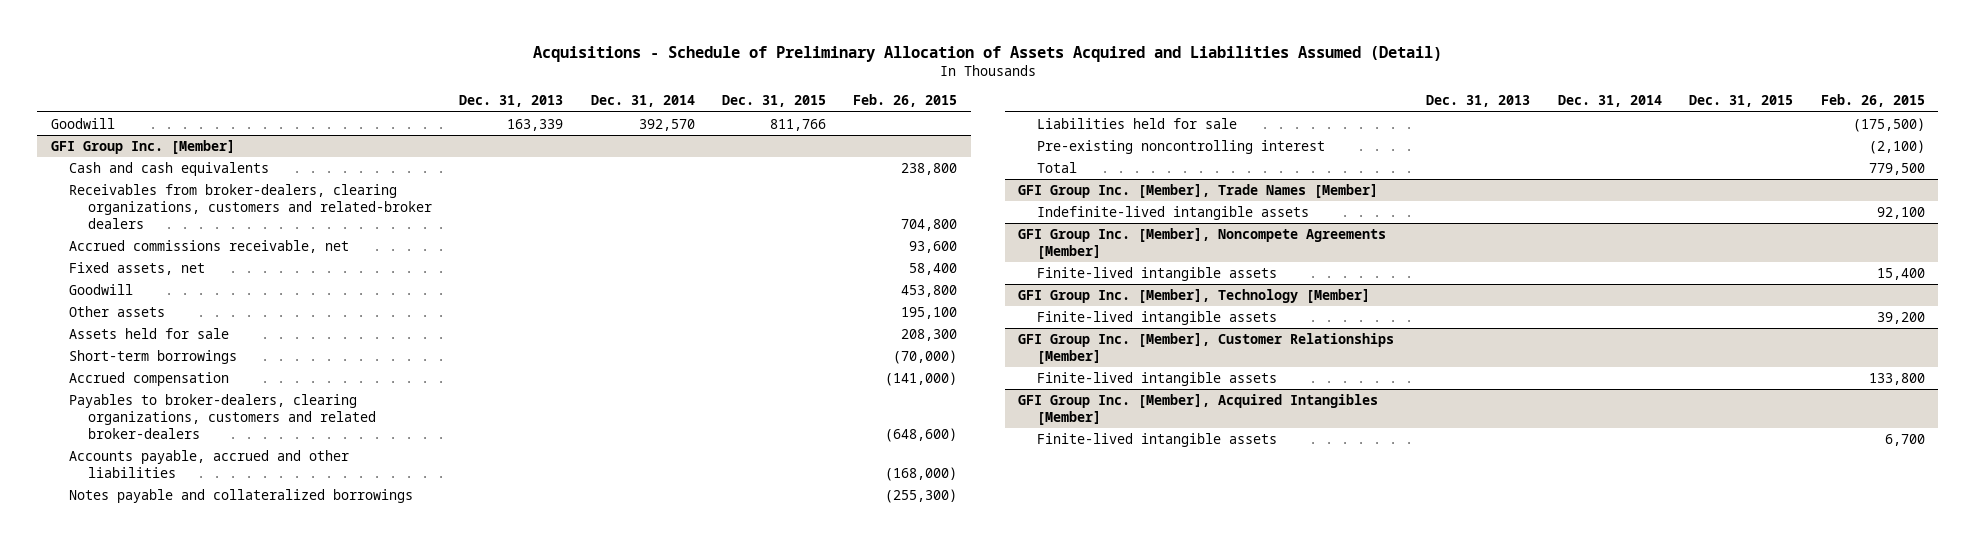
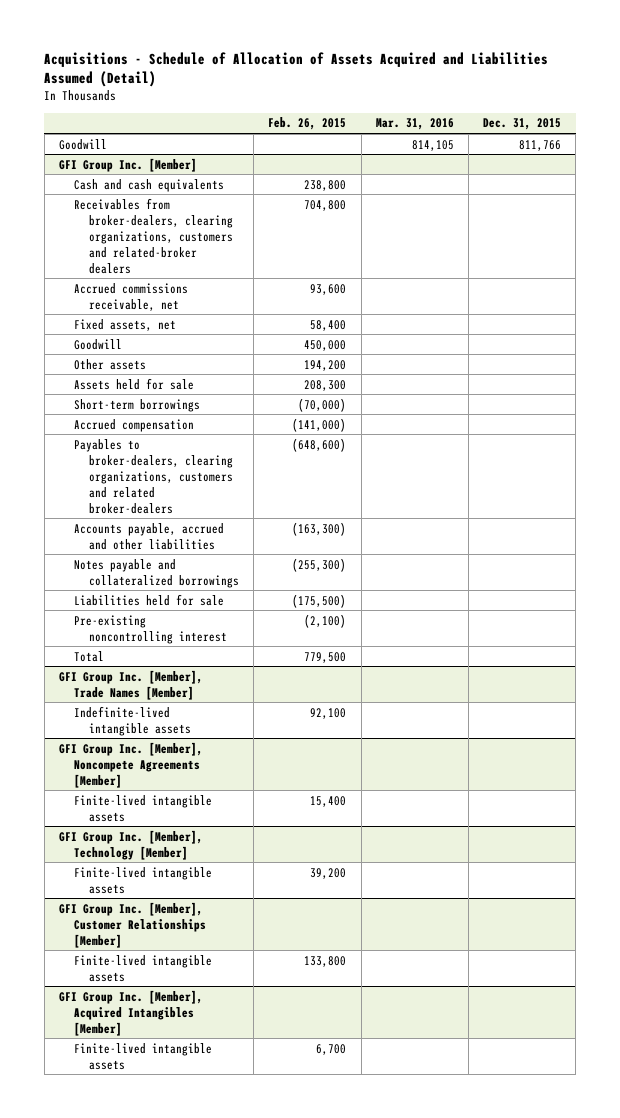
[532,46,1442,63] Acquisitions - Schedule of Preliminary Allocation of Assets Acquired and Liabilities Assumed (Detail) -> [44,51,549,88] Acquisitions - Schedule of Allocation of Assets Acquired and Liabilities Assumed (Detail)
[459,95,564,108] Dec. 31, 2013 -> none
[590,95,695,108] Dec. 31, 2014 -> none
none -> [375,118,454,131] Mar. 31, 2016
[901,284,958,297] 453,800 -> [304,339,347,351] 450,000
[901,306,958,319] 195,100 -> [304,359,347,371] 194,200
[885,466,958,481] (168,000) -> [292,521,347,536] (163,300)

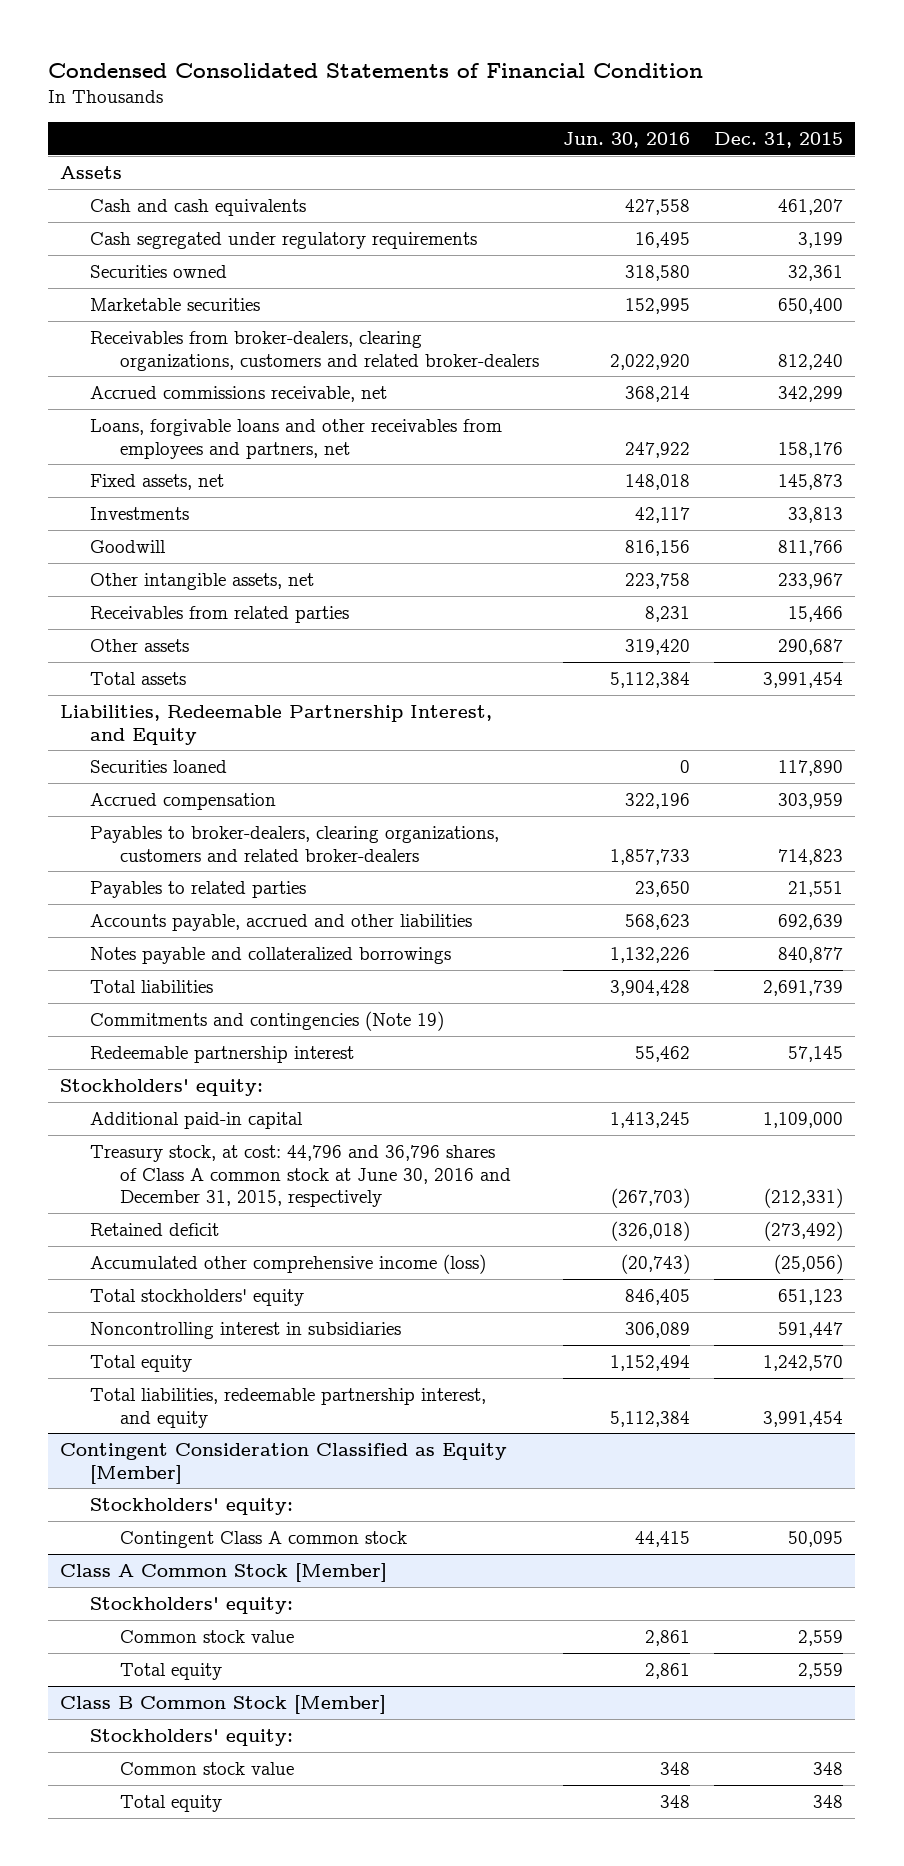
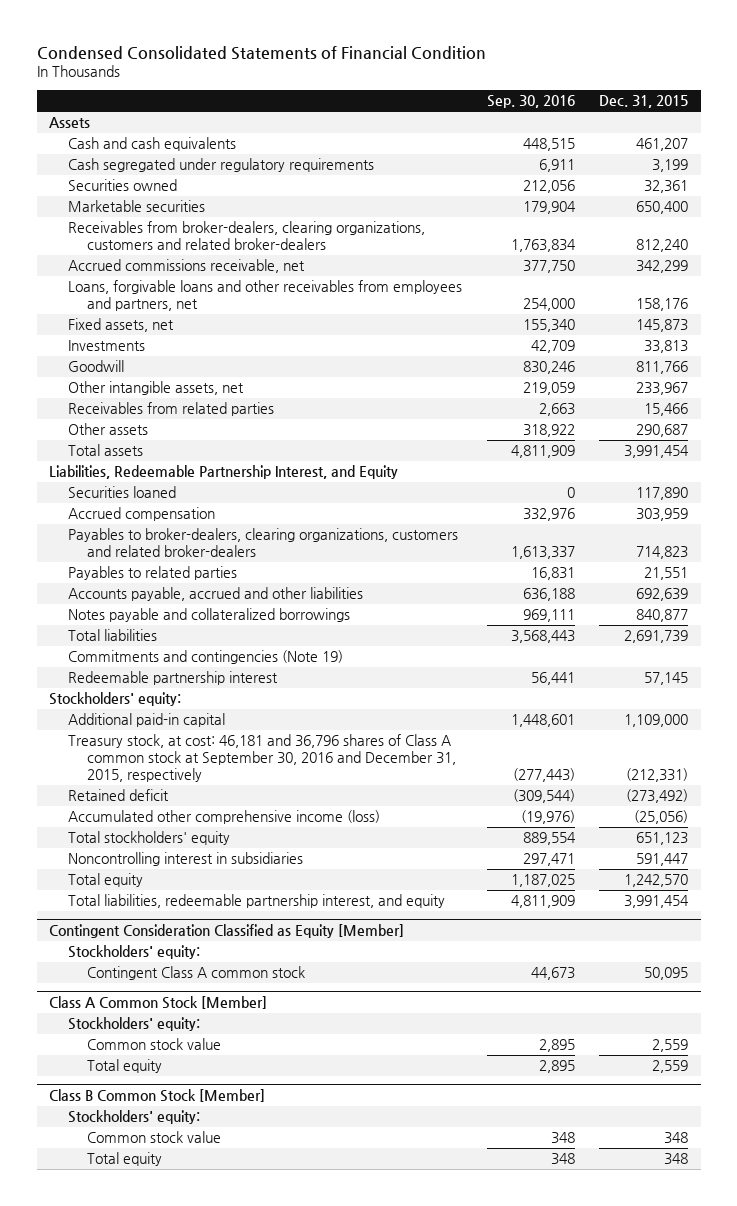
[562,132,690,149] Jun. 30, 2016 -> none
none -> [486,95,575,109] Sep. 30, 2016
[89,1144,511,1208] Treasury stock, at cost: 44,796 and 36,796 shares of Class A common stock at June 30, 2016 and December 31, 2015, respectively -> [68,734,457,783] Treasury stock, at cost: 46,181 and 36,796 shares of Class A common stock at September 30, 2016 and December 31, 2015, respectively

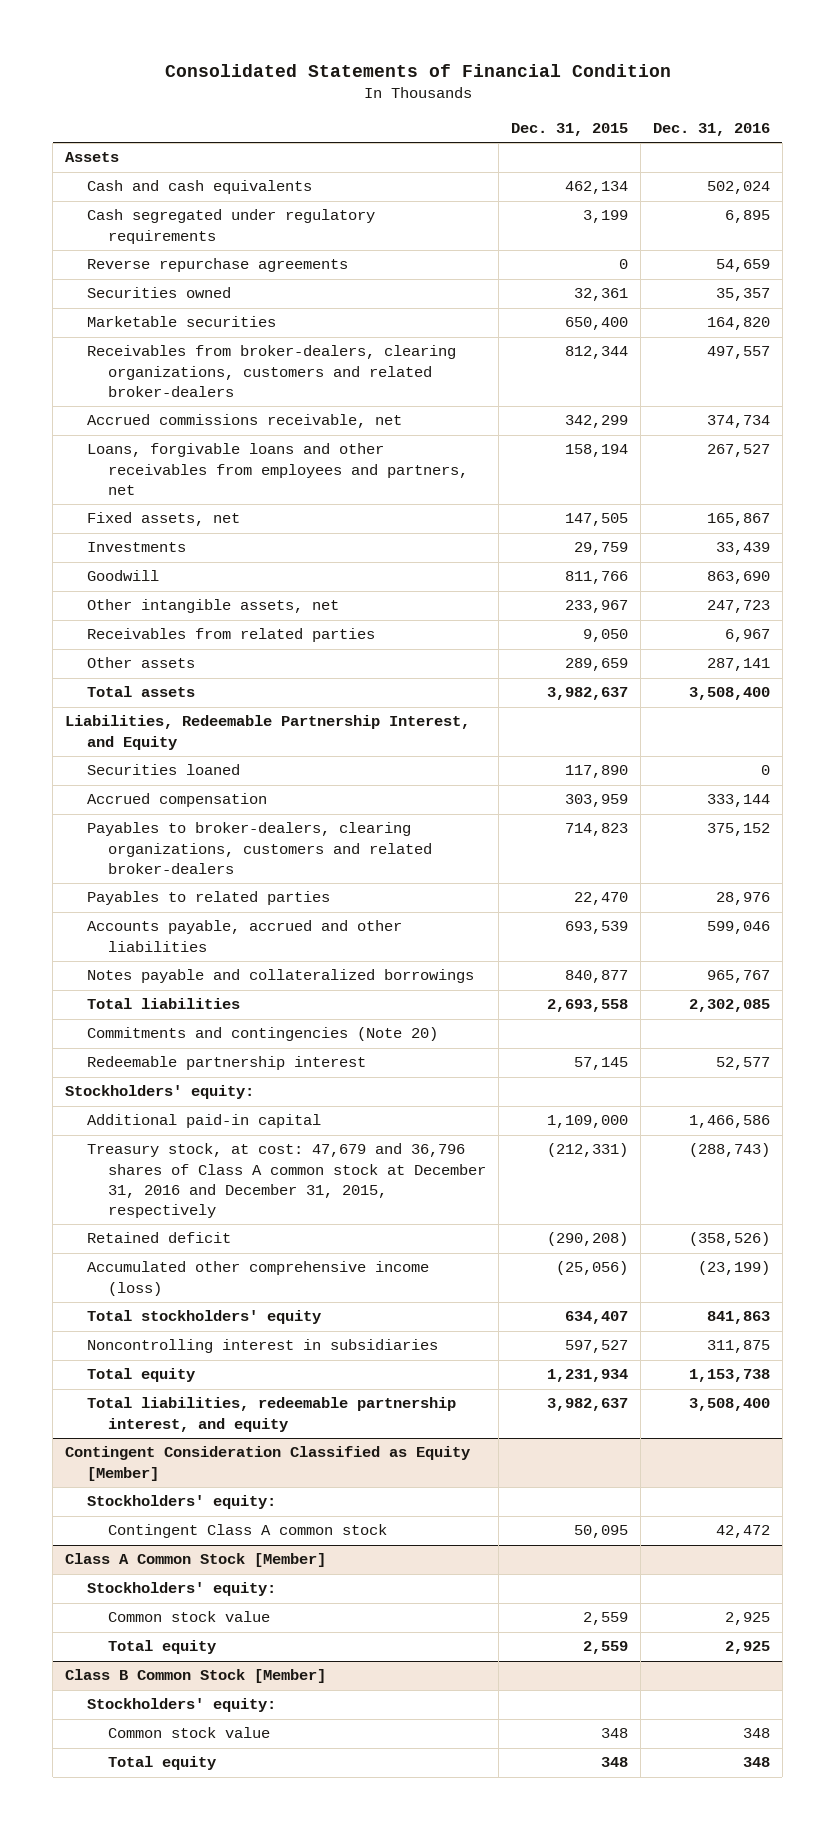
[36,45,486,60] Condensed Consolidated Statements of Financial Condition -> [164,63,671,77] Consolidated Statements of Financial Condition
[486,95,575,109] Sep. 30, 2016 -> none
none -> [652,123,770,137] Dec. 31, 2016
[636,138,689,152] 461,207 -> [564,181,628,195] 462,134
none -> [86,258,348,273] Reverse repurchase agreements
[636,239,689,253] 812,240 -> [564,346,628,360] 812,344
[636,298,689,312] 158,176 -> [564,444,628,458] 158,194
[636,319,689,333] 145,873 -> [564,513,628,527] 147,505
[644,340,689,354] 33,813 -> [573,542,628,556] 29,759
[644,403,689,417] 15,466 -> [582,629,628,643] 9,050
[636,424,689,438] 290,687 -> [564,658,628,672] 289,659
[624,445,690,459] 3,991,454 -> [546,687,628,701] 3,982,637
[644,567,689,581] 21,551 -> [573,892,628,906] 22,470
[636,588,689,602] 692,639 -> [564,921,628,935] 693,539
[624,630,689,644] 2,691,739 -> [546,999,628,1013] 2,693,558
[68,650,344,665] Commitments and contingencies (Note 19) -> [86,1027,438,1042] Commitments and contingencies (Note 20)
[68,734,457,783] Treasury stock, at cost: 46,181 and 36,796 shares of Class A common stock at September 30, 2016 and December 31, 2015, respectively -> [86,1143,486,1218] Treasury stock, at cost: 47,679 and 36,796 shares of Class A common stock at December 31, 2016 and December 31, 2015, respectively
[626,789,689,804] (273,492) -> [546,1232,628,1247] (290,208)
[636,832,689,846] 651,123 -> [564,1311,628,1325] 634,407
[636,853,689,867] 591,447 -> [564,1340,628,1354] 597,527
[624,874,689,888] 1,242,570 -> [546,1369,628,1383] 1,231,934
[624,895,690,909] 3,991,454 -> [546,1398,628,1412] 3,982,637

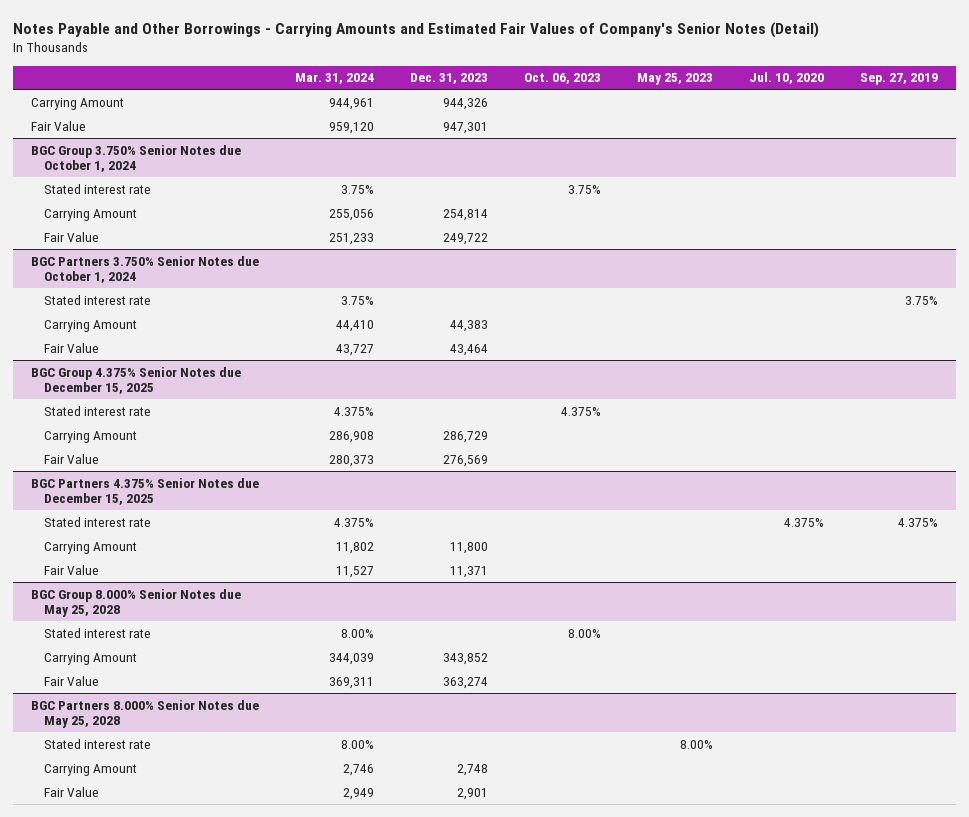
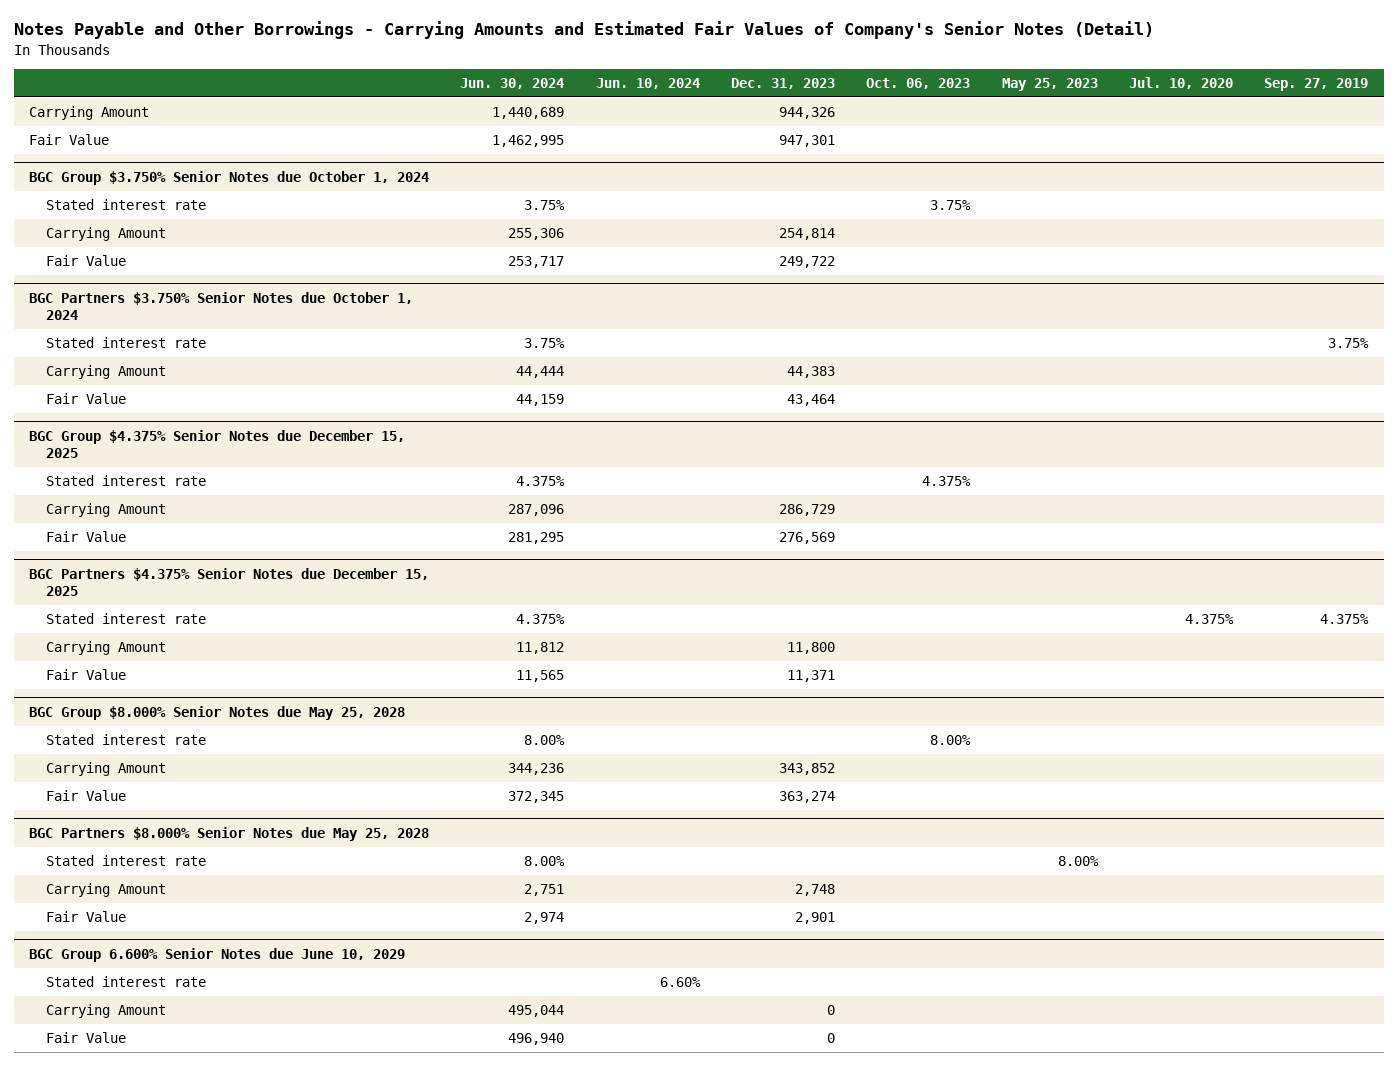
[294,73,374,85] Mar. 31, 2024 -> none
none -> [460,77,565,89] Jun. 30, 2024
none -> [595,77,700,89] Jun. 10, 2024
[30,144,241,173] BGC Group 3.750% Senior Notes due October 1, 2024 -> [29,170,430,185] BGC Group $3.750% Senior Notes due October 1, 2024
[30,255,259,284] BGC Partners 3.750% Senior Notes due October 1, 2024 -> [29,291,414,321] BGC Partners $3.750% Senior Notes due October 1, 2024
[30,366,241,395] BGC Group 4.375% Senior Notes due December 15, 2025 -> [29,429,406,459] BGC Group $4.375% Senior Notes due December 15, 2025
[30,477,259,506] BGC Partners 4.375% Senior Notes due December 15, 2025 -> [29,567,430,597] BGC Partners $4.375% Senior Notes due December 15, 2025
[30,588,241,618] BGC Group 8.000% Senior Notes due May 25, 2028 -> [29,705,406,720] BGC Group $8.000% Senior Notes due May 25, 2028
[30,699,259,729] BGC Partners 8.000% Senior Notes due May 25, 2028 -> [29,826,430,841] BGC Partners $8.000% Senior Notes due May 25, 2028
none -> [29,947,406,962] BGC Group 6.600% Senior Notes due June 10, 2029
none -> [45,976,206,988] Stated interest rate
none -> [45,1004,166,1019] Carrying Amount
none -> [45,1032,126,1044] Fair Value

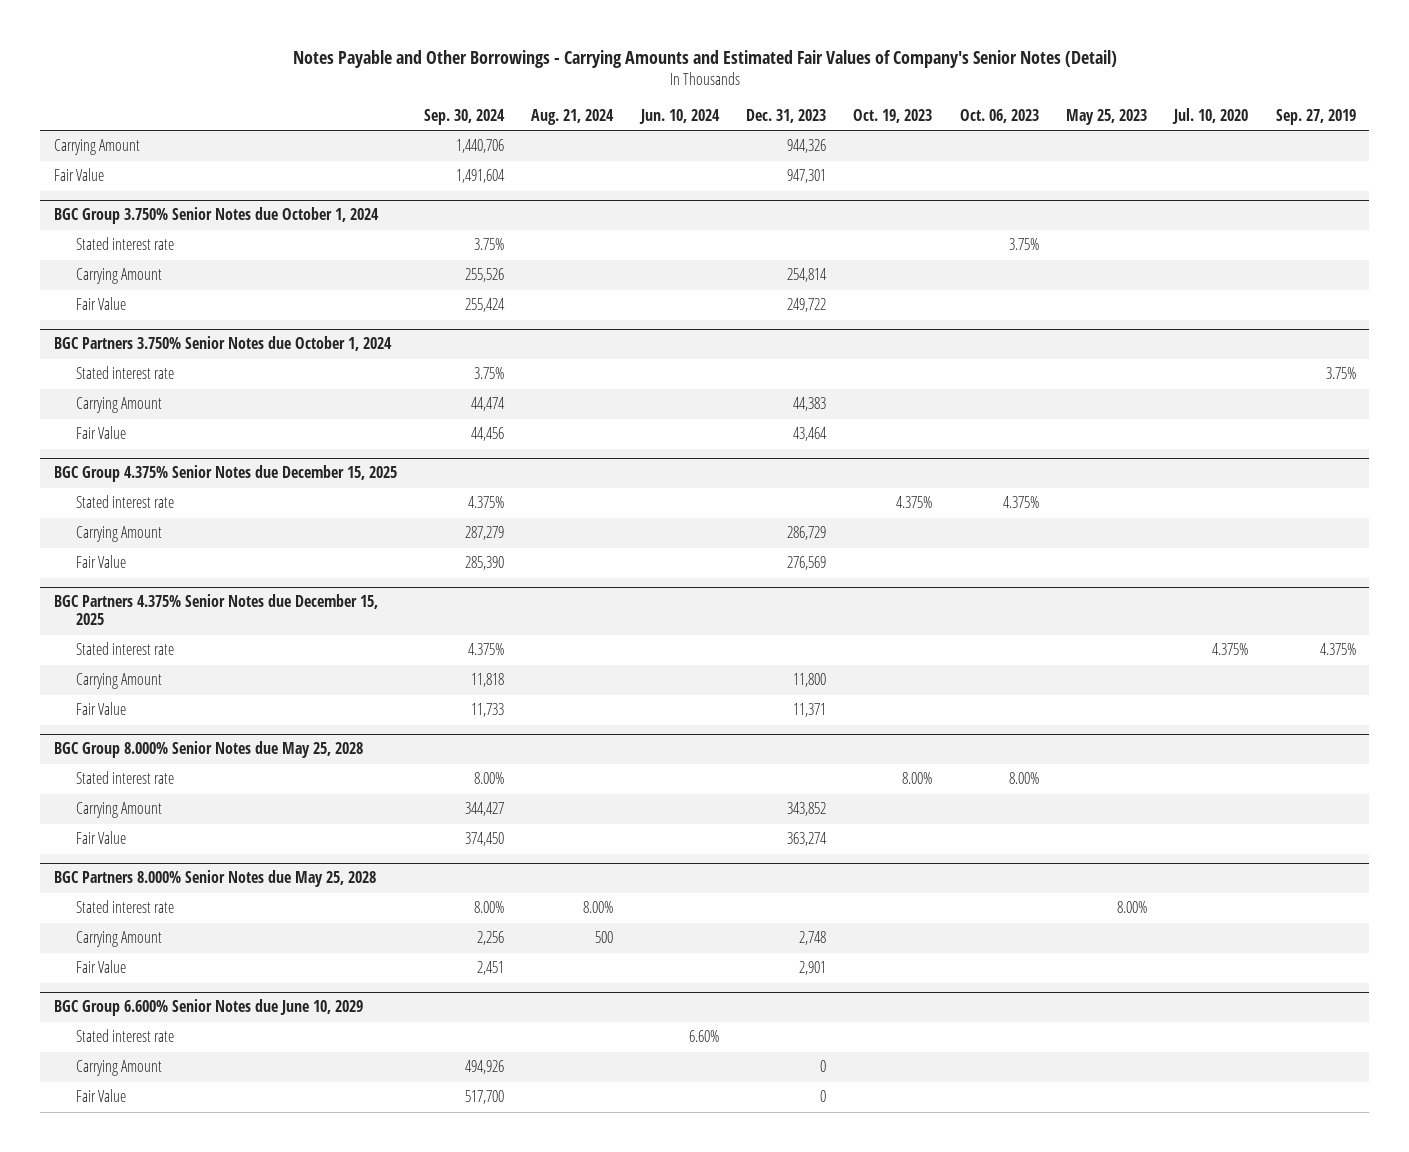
[460,77,565,89] Jun. 30, 2024 -> none
none -> [424,108,506,125] Sep. 30, 2024
none -> [531,108,615,125] Aug. 21, 2024
none -> [853,108,933,123] Oct. 19, 2023
[29,170,430,185] BGC Group $3.750% Senior Notes due October 1, 2024 -> [53,207,379,225] BGC Group 3.750% Senior Notes due October 1, 2024
[29,291,414,321] BGC Partners $3.750% Senior Notes due October 1, 2024 -> [53,336,392,352] BGC Partners 3.750% Senior Notes due October 1, 2024
[29,429,406,459] BGC Group $4.375% Senior Notes due December 15, 2025 -> [53,465,397,483] BGC Group 4.375% Senior Notes due December 15, 2025
[29,567,430,597] BGC Partners $4.375% Senior Notes due December 15, 2025 -> [53,594,378,626] BGC Partners 4.375% Senior Notes due December 15, 2025
[29,705,406,720] BGC Group $8.000% Senior Notes due May 25, 2028 -> [53,741,363,759] BGC Group 8.000% Senior Notes due May 25, 2028
[29,826,430,841] BGC Partners $8.000% Senior Notes due May 25, 2028 -> [53,870,376,888] BGC Partners 8.000% Senior Notes due May 25, 2028

